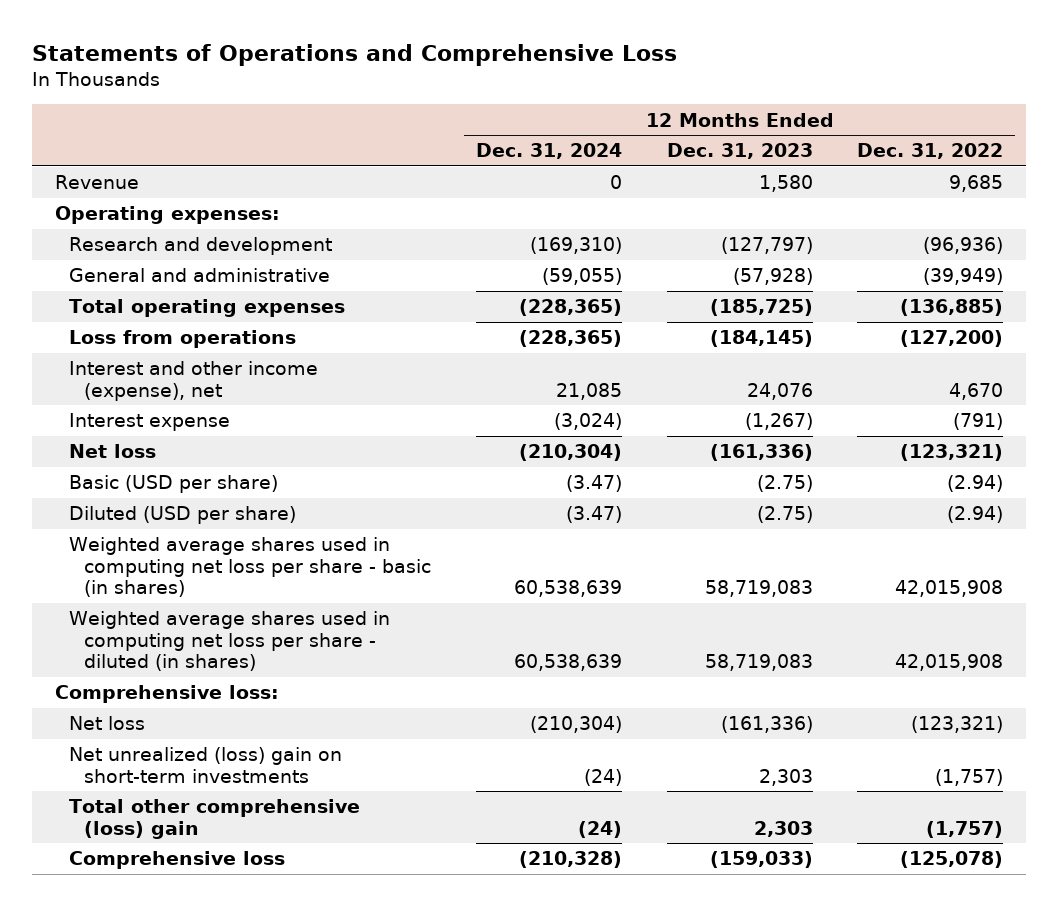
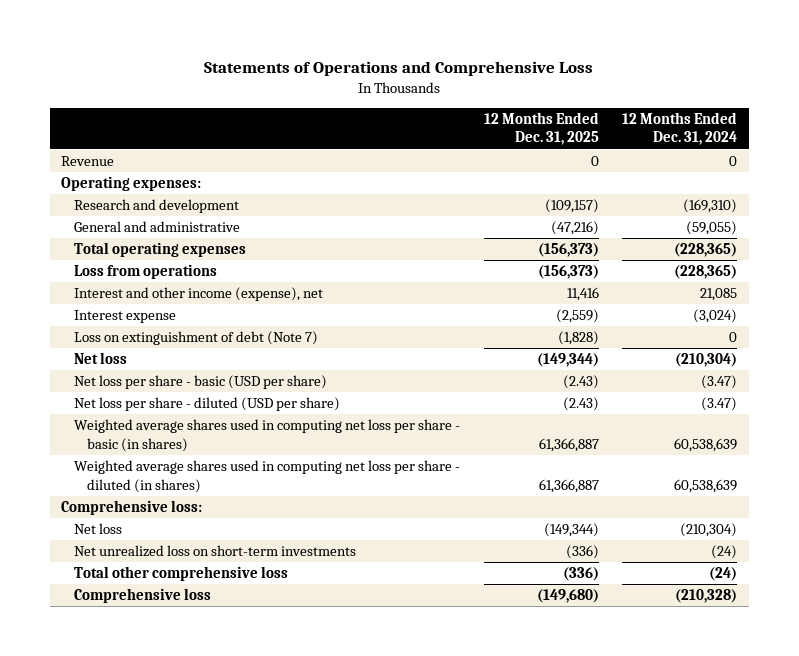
[666,143,813,160] Dec. 31, 2023 -> none
[857,143,1004,160] Dec. 31, 2022 -> none
none -> [483,111,599,146] 12 Months Ended Dec. 31, 2025
none -> [73,331,318,346] Loss on extinguishment of debt (Note 7)
[69,475,279,494] Basic (USD per share) -> [73,375,327,390] Net loss per share - basic (USD per share)
[69,506,297,525] Diluted (USD per share) -> [73,397,340,412] Net loss per share - diluted (USD per share)
[69,747,343,783] Net unrealized (loss) gain on short-term investments -> [73,545,356,558] Net unrealized loss on short-term investments
[69,799,361,839] Total other comprehensive (loss) gain -> [73,566,288,582] Total other comprehensive loss

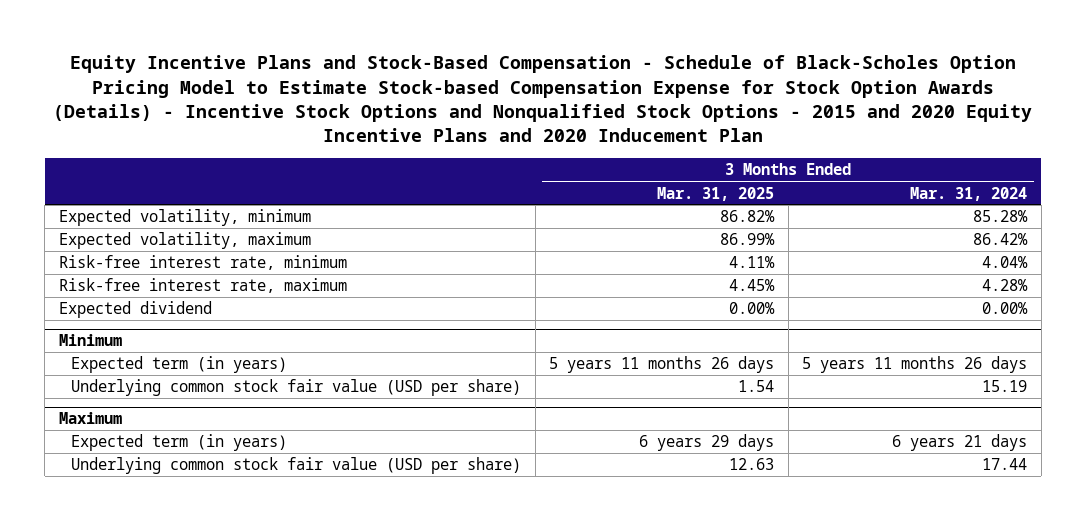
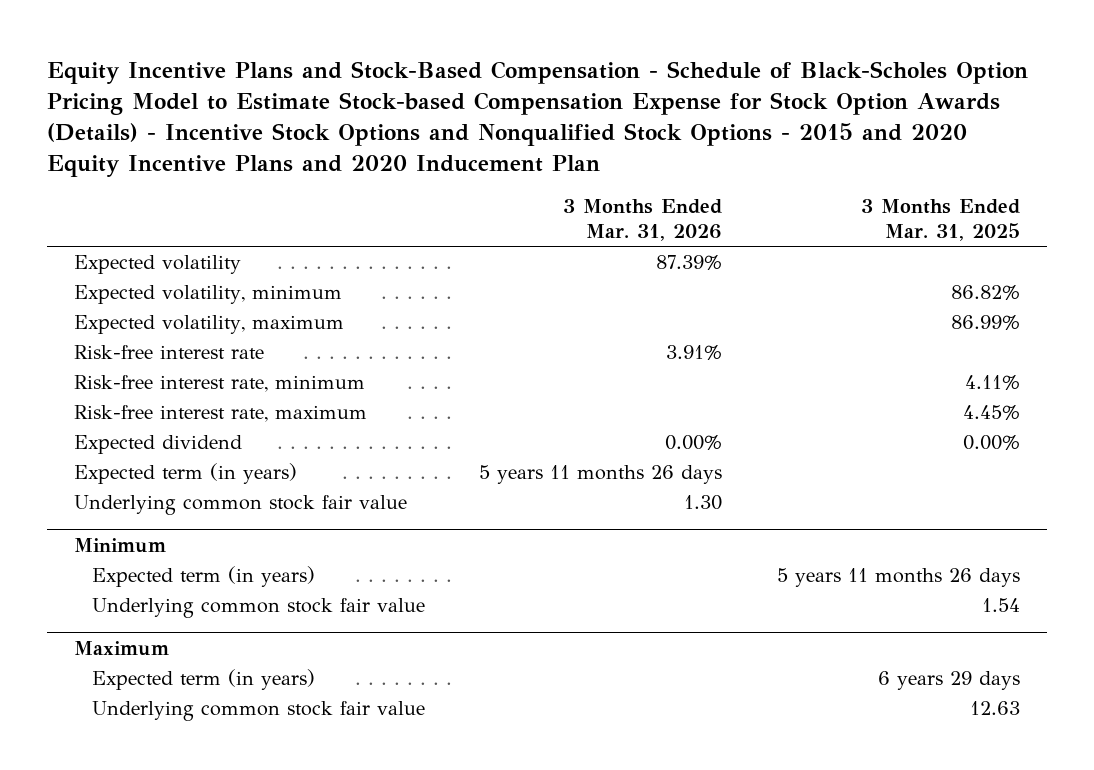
[910,186,1028,201] Mar. 31, 2024 -> none
none -> [563,198,723,241] 3 Months Ended Mar. 31, 2026
none -> [73,255,241,275] Expected volatility
none -> [73,345,264,360] Risk-free interest rate
none -> [73,463,297,485] Expected term (in years)
none -> [73,495,407,516] Underlying common stock fair value
[71,379,522,397] Underlying common stock fair value (USD per share) -> [92,598,426,619] Underlying common stock fair value
[71,457,522,475] Underlying common stock fair value (USD per share) -> [92,701,426,722] Underlying common stock fair value

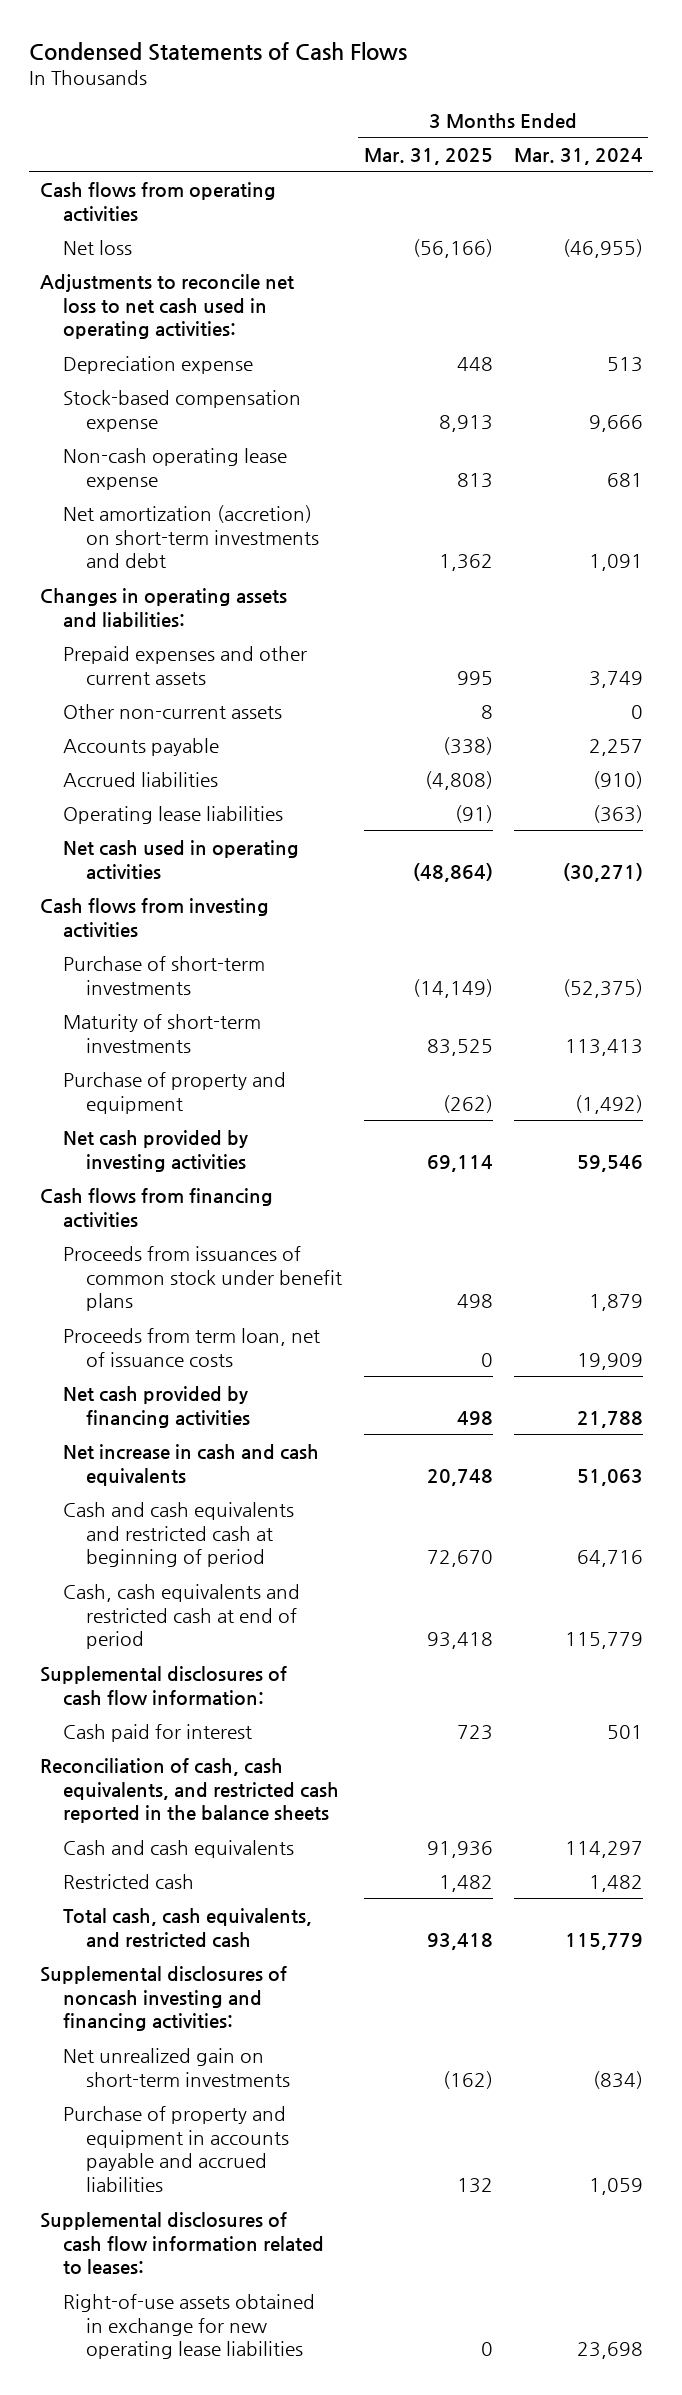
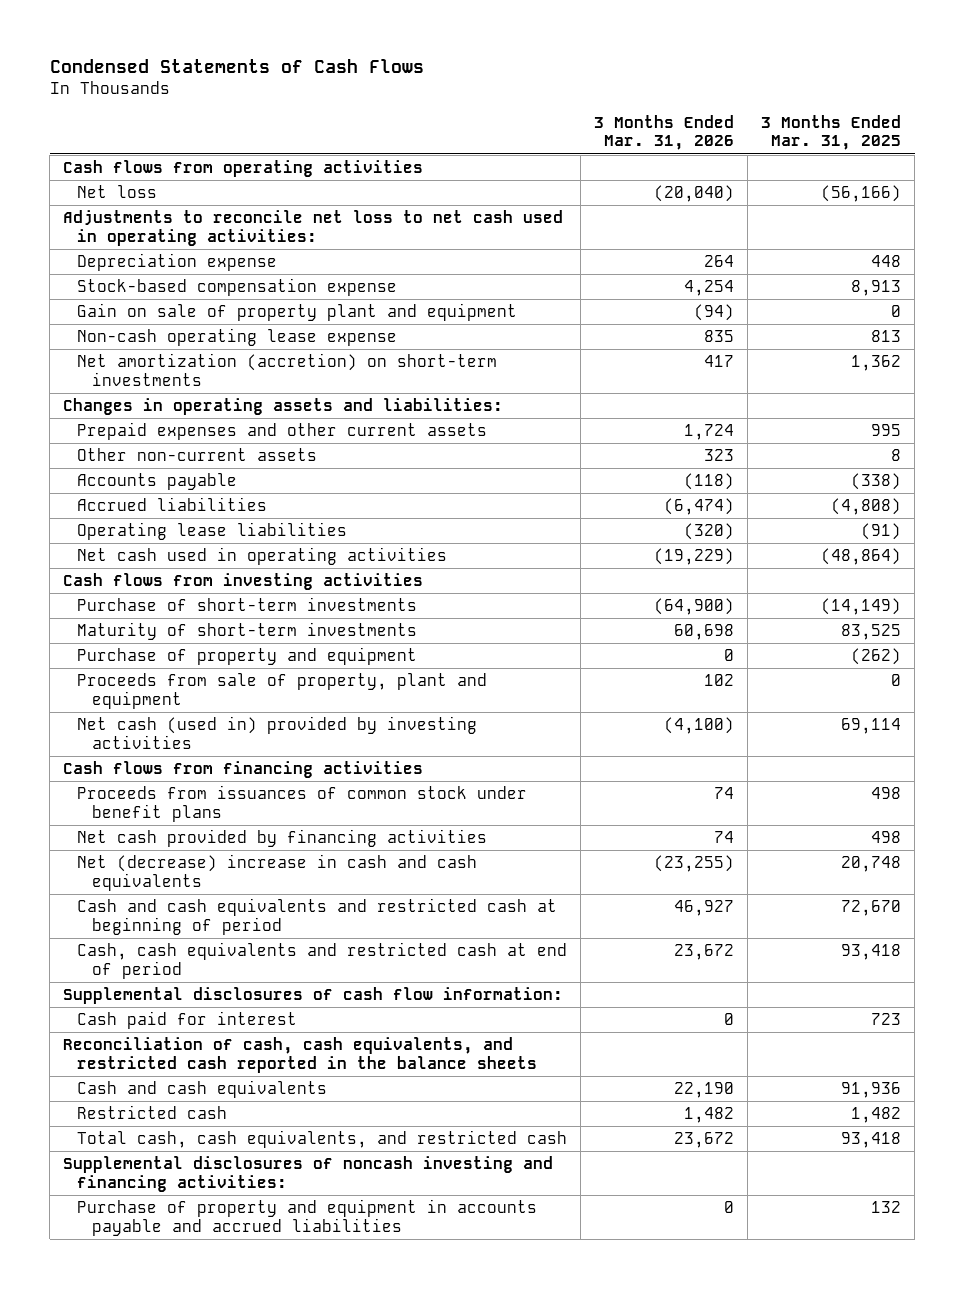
[513,147,643,165] Mar. 31, 2024 -> none
none -> [594,114,735,151] 3 Months Ended Mar. 31, 2026
none -> [77,302,518,321] Gain on sale of property plant and equipment
[62,504,320,569] Net amortization (accretion) on short-term investments and debt -> [77,352,498,386] Net amortization (accretion) on short-term investments
none -> [77,672,488,709] Proceeds from sale of property, plant and equipment
[62,1129,248,1172] Net cash provided by investing activities -> [77,715,478,749] Net cash (used in) provided by investing activities
[62,1327,320,1367] Proceeds from term loan, net of issuance costs -> none
[62,1443,319,1486] Net increase in cash and cash equivalents -> [77,853,478,891] Net (decrease) increase in cash and cash equivalents
[62,2047,291,2087] Net unrealized gain on short-term investments -> none
[39,2211,324,2275] Supplemental disclosures of cash flow information related to leases: -> none
[62,2293,315,2360] Right-of-use assets obtained in exchange for new operating lease liabilities -> none

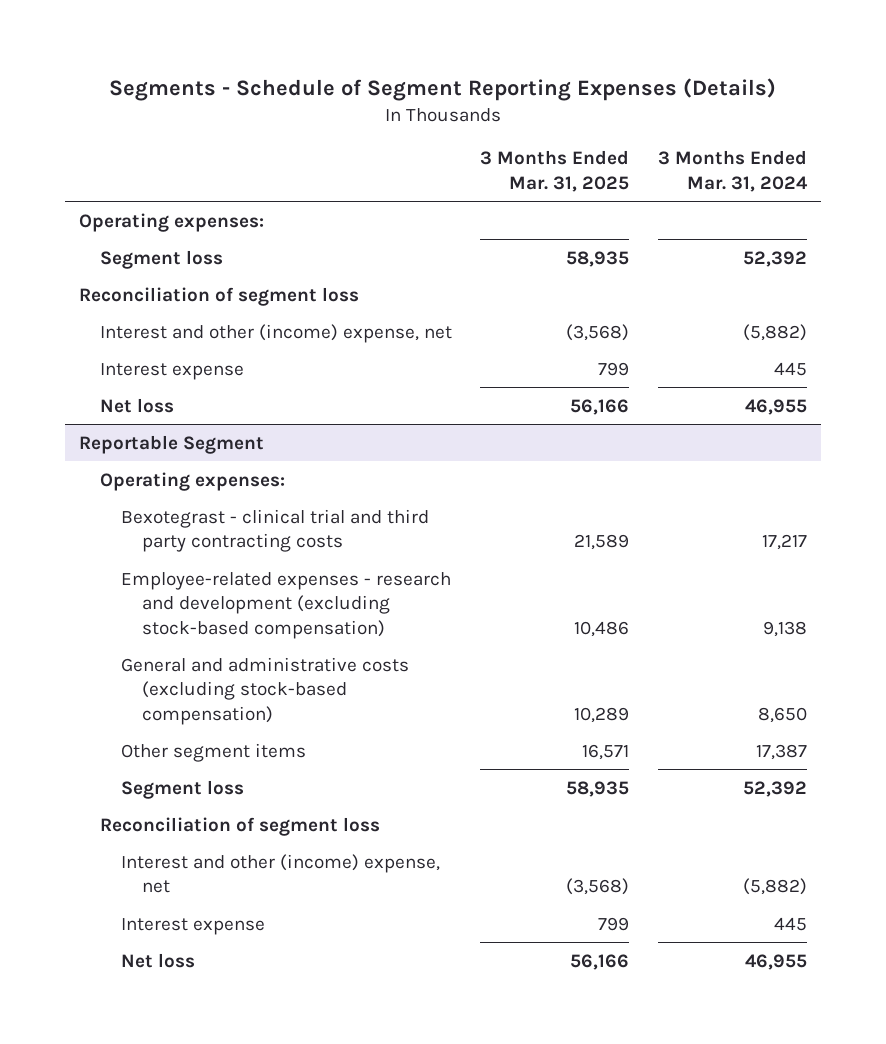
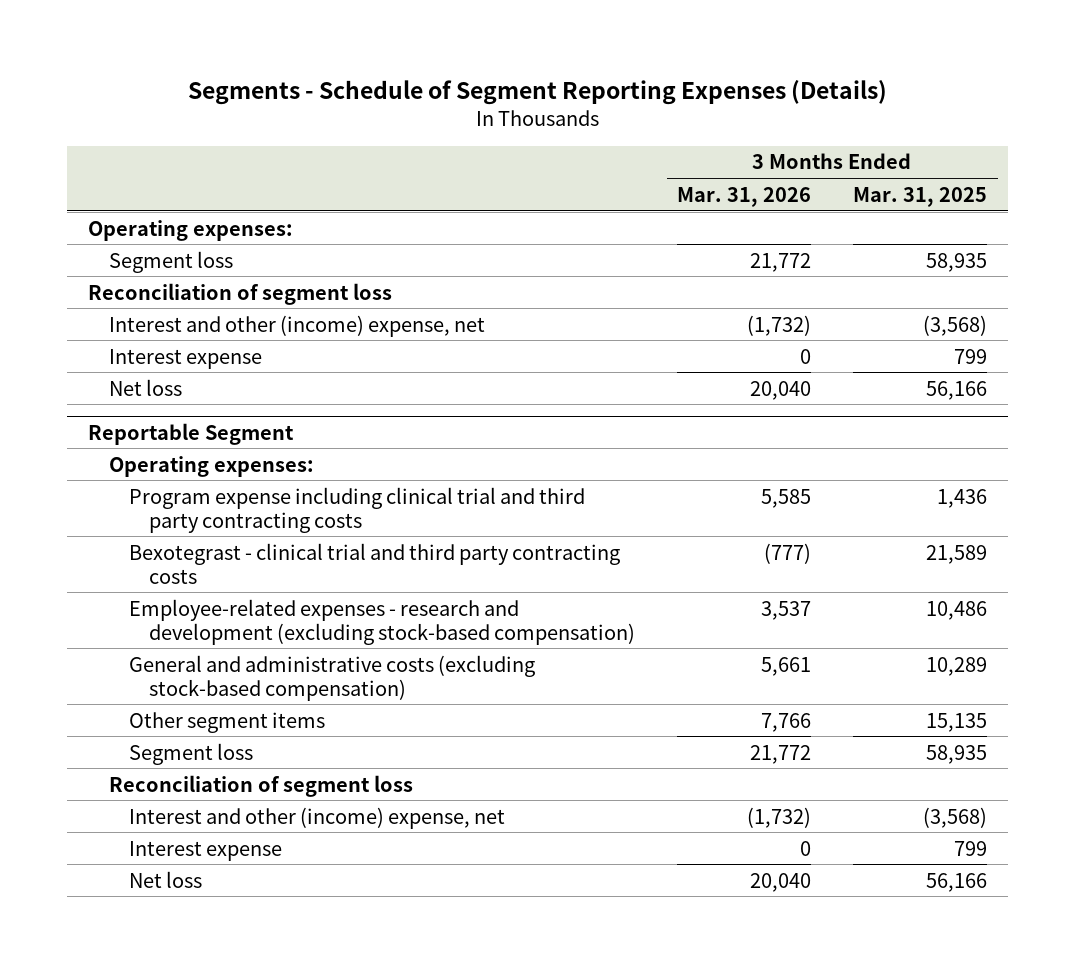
[657,150,808,192] 3 Months Ended Mar. 31, 2024 -> none
none -> [677,186,812,207] Mar. 31, 2026
none -> [128,486,585,533] Program expense including clinical trial and third party contracting costs
[582,743,630,760] 16,571 -> [926,712,988,732] 15,135

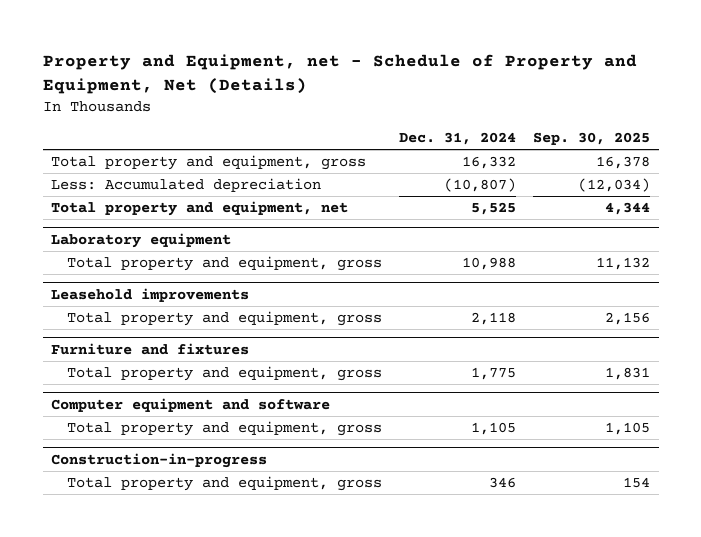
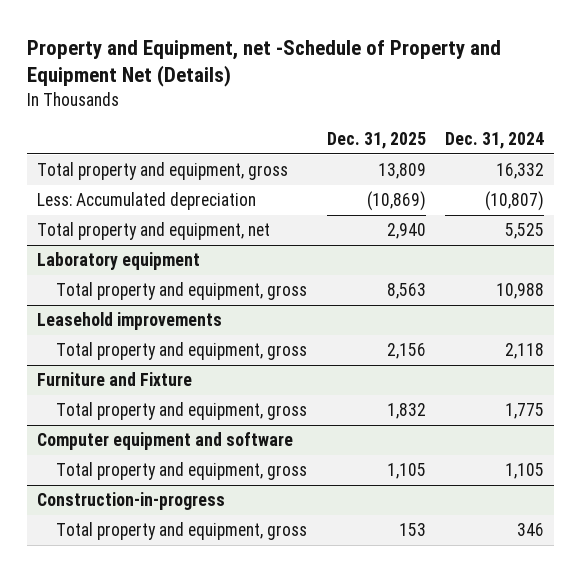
[42,54,637,95] Property and Equipment, net - Schedule of Property and Equipment, Net (Details) -> [27,39,502,88] Property and Equipment, net -Schedule of Property and Equipment Net (Details)
[533,132,651,146] Sep. 30, 2025 -> none
none -> [326,131,426,149] Dec. 31, 2025
[51,343,250,356] Furniture and fixtures -> [37,372,193,387] Furniture and Fixture

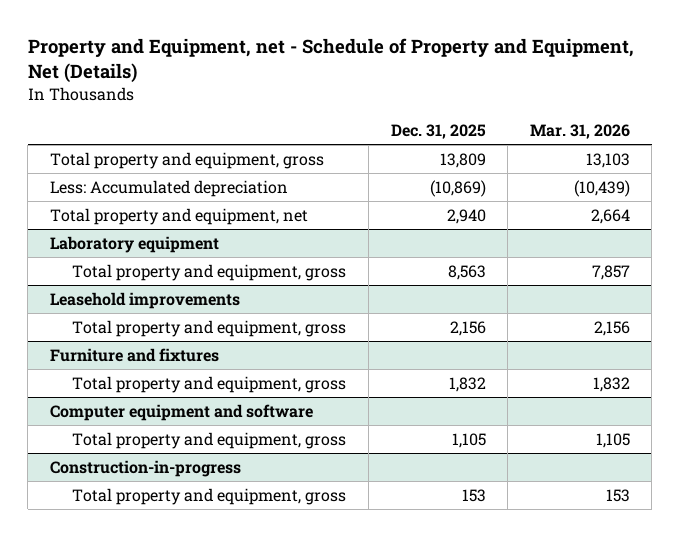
[27,39,502,88] Property and Equipment, net -Schedule of Property and Equipment Net (Details) -> [27,37,634,83] Property and Equipment, net - Schedule of Property and Equipment, Net (Details)
[445,131,545,149] Dec. 31, 2024 -> none
none -> [529,124,630,140] Mar. 31, 2026
[37,372,193,387] Furniture and Fixture -> [49,348,219,363] Furniture and fixtures

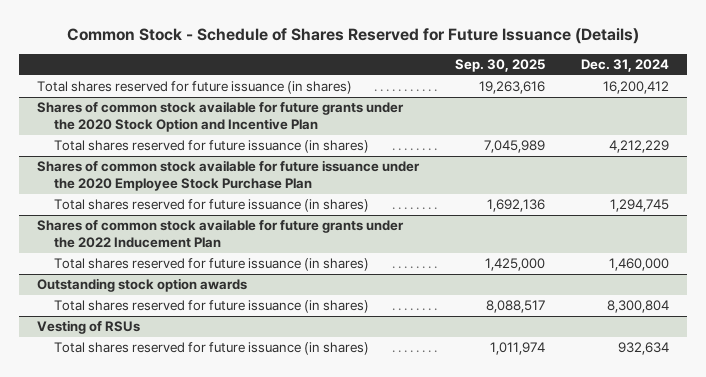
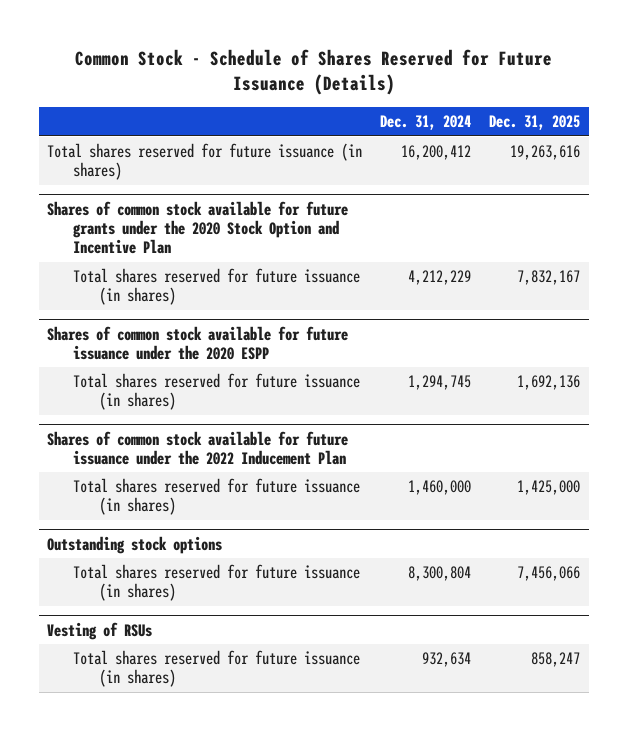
[455,59,546,73] Sep. 30, 2025 -> none
none -> [488,115,580,131] Dec. 31, 2025
[36,160,420,192] Shares of common stock available for future issuance under the 2020 Employee Stock Purchase Plan -> [47,325,349,360] Shares of common stock available for future issuance under the 2020 ESPP
[36,219,404,249] Shares of common stock available for future grants under the 2022 Inducement Plan -> [47,430,349,465] Shares of common stock available for future issuance under the 2022 Inducement Plan
[36,278,247,293] Outstanding stock option awards -> [47,535,223,554] Outstanding stock options

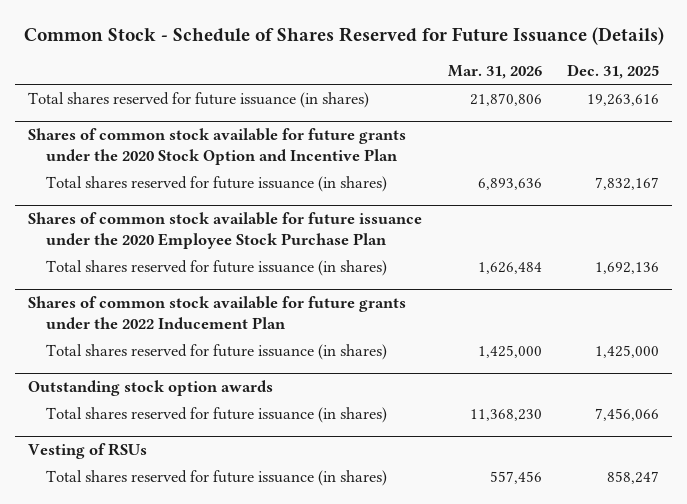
[380,115,472,131] Dec. 31, 2024 -> none
none -> [447,65,542,80] Mar. 31, 2026
[47,325,349,360] Shares of common stock available for future issuance under the 2020 ESPP -> [28,211,423,249] Shares of common stock available for future issuance under the 2020 Employee Stock Purchase Plan
[47,430,349,465] Shares of common stock available for future issuance under the 2022 Inducement Plan -> [28,295,407,329] Shares of common stock available for future grants under the 2022 Inducement Plan
[47,535,223,554] Outstanding stock options -> [28,379,274,396] Outstanding stock option awards

